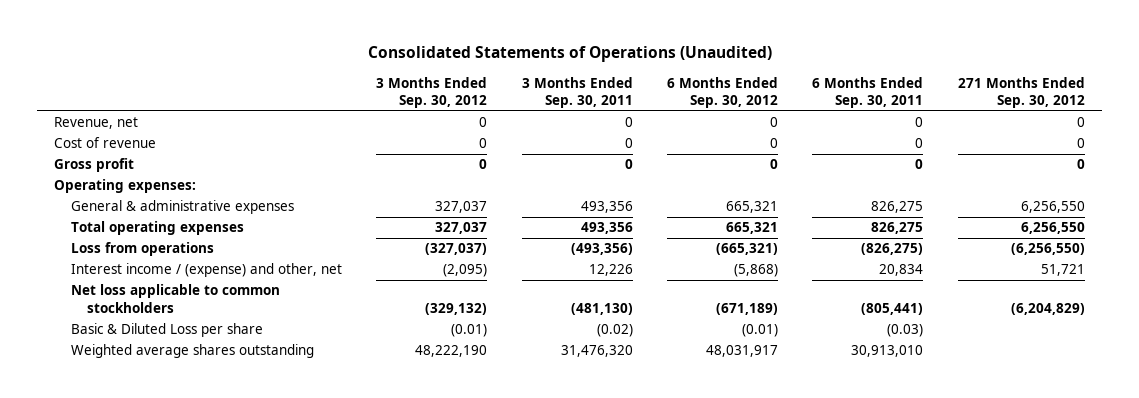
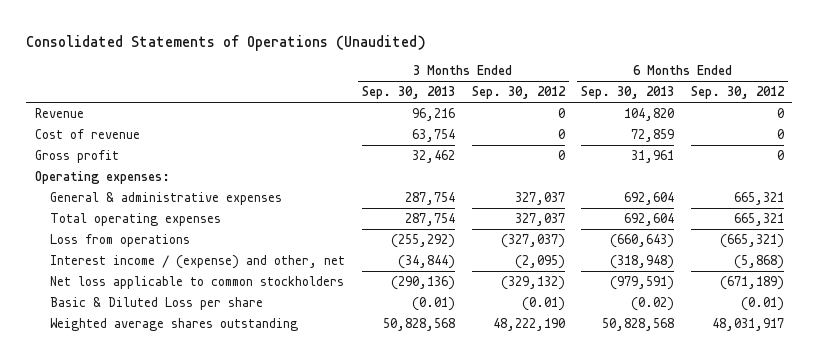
[521,76,633,109] 3 Months Ended Sep. 30, 2011 -> none
[812,76,924,109] 6 Months Ended Sep. 30, 2011 -> none
[957,76,1085,109] 271 Months Ended Sep. 30, 2012 -> none
none -> [361,86,455,100] Sep. 30, 2013
none -> [581,86,675,100] Sep. 30, 2013
[54,117,139,130] Revenue, net -> [34,108,84,119] Revenue

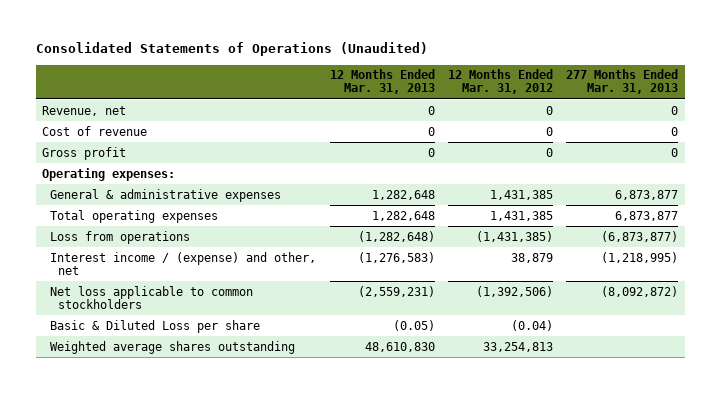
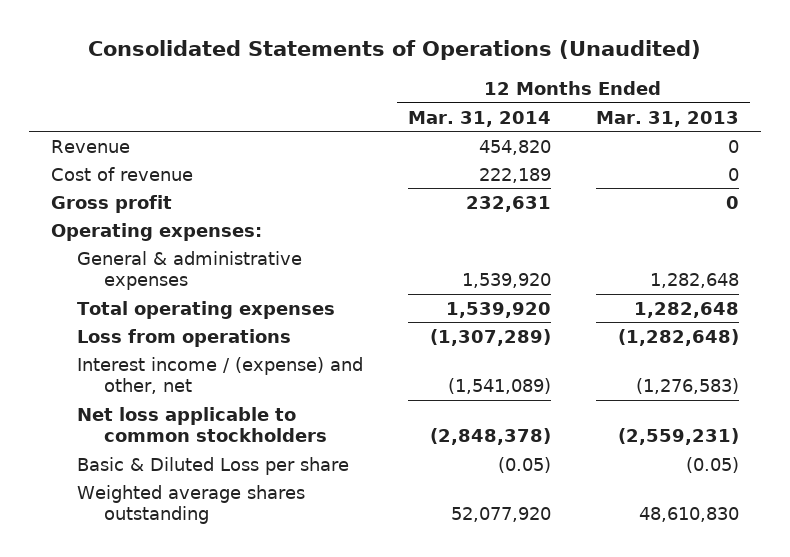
[447,69,553,95] 12 Months Ended Mar. 31, 2012 -> none
[565,69,678,95] 277 Months Ended Mar. 31, 2013 -> none
none -> [408,110,552,127] Mar. 31, 2014
[42,105,127,116] Revenue, net -> [51,139,131,153] Revenue

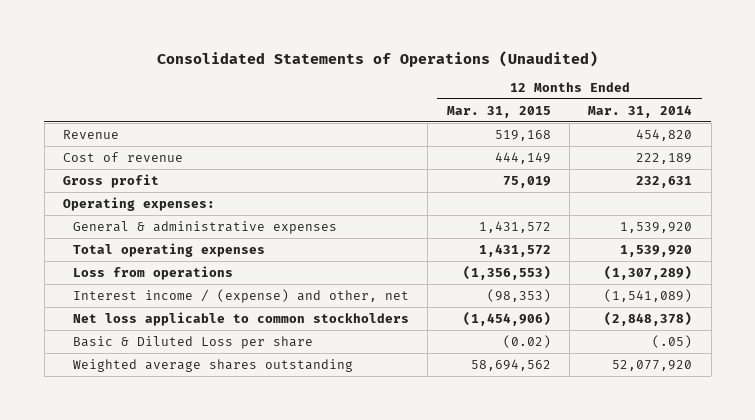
[595,110,739,127] Mar. 31, 2013 -> none
none -> [446,105,551,118] Mar. 31, 2015
[498,456,552,473] (0.05) -> [652,334,693,348] (.05)

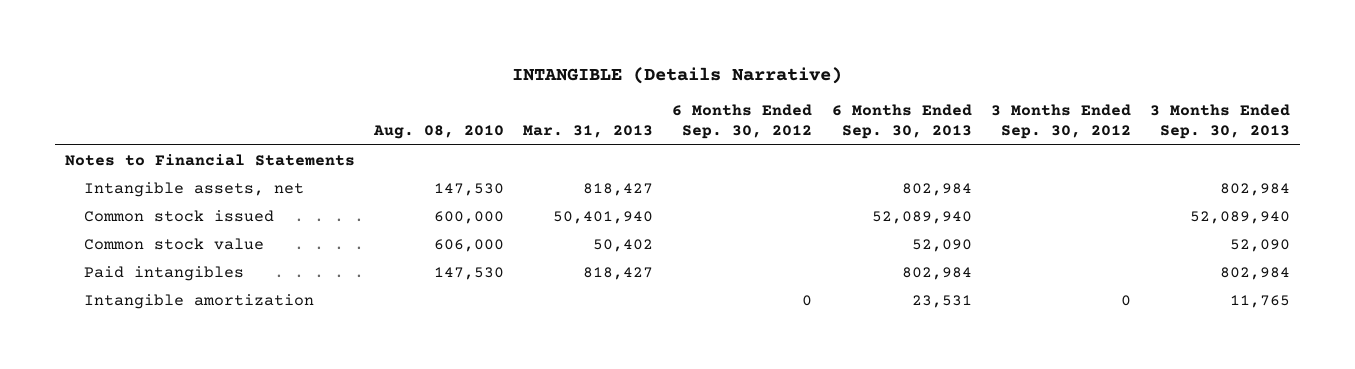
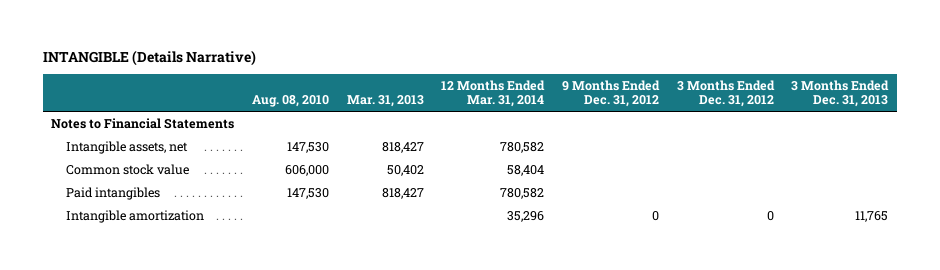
[672,104,813,140] 6 Months Ended Sep. 30, 2012 -> none
[831,104,972,140] 6 Months Ended Sep. 30, 2013 -> none
[990,104,1131,140] 3 Months Ended Sep. 30, 2012 -> none
[1150,104,1291,140] 3 Months Ended Sep. 30, 2013 -> none
none -> [441,79,546,108] 12 Months Ended Mar. 31, 2014
none -> [562,79,661,108] 9 Months Ended Dec. 31, 2012
none -> [676,79,775,108] 3 Months Ended Dec. 31, 2012
none -> [791,79,890,108] 3 Months Ended Dec. 31, 2013
[83,209,274,222] Common stock issued -> none

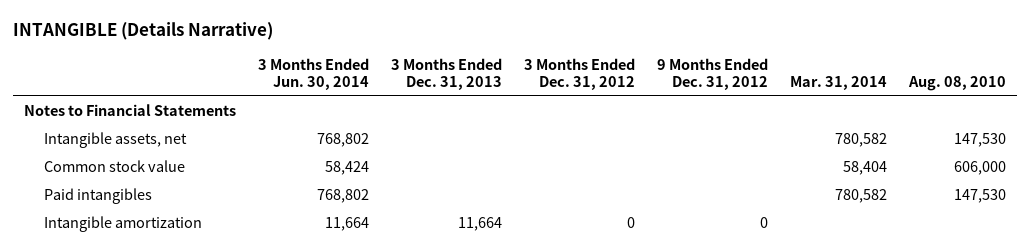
[346,95,424,108] Mar. 31, 2013 -> none
[441,79,546,108] 12 Months Ended Mar. 31, 2014 -> none
none -> [258,58,370,91] 3 Months Ended Jun. 30, 2014
none -> [790,76,888,91] Mar. 31, 2014
[855,210,889,222] 11,765 -> [458,217,503,232] 11,664

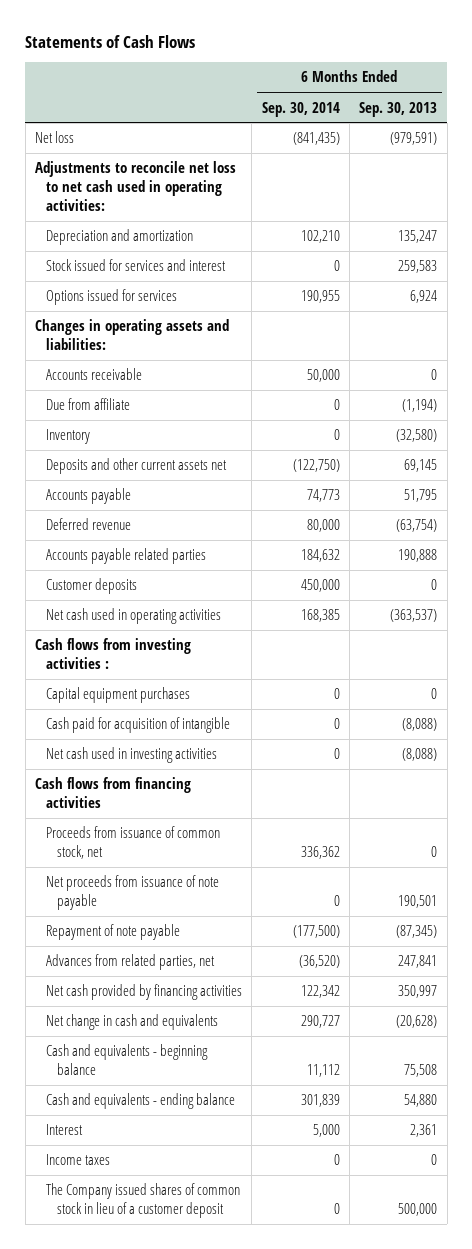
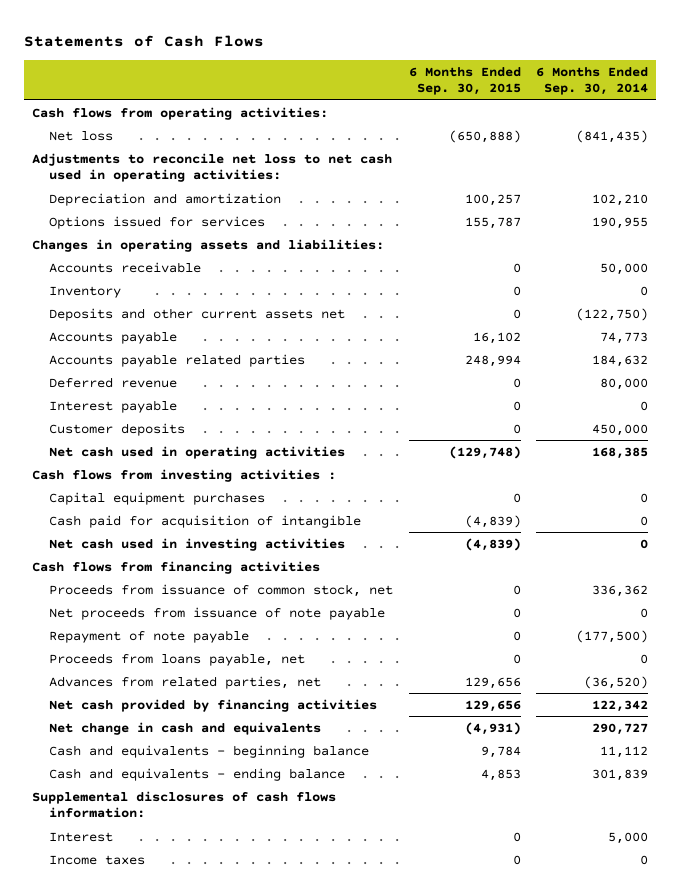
[359,101,438,117] Sep. 30, 2013 -> none
none -> [408,66,521,96] 6 Months Ended Sep. 30, 2015
none -> [31,106,328,120] Cash flows from operating activities:
[45,259,226,272] Stock issued for services and interest -> none
[45,398,130,411] Due from affiliate -> none
[45,518,131,531] Deferred revenue -> [49,376,178,388] Deferred revenue
none -> [49,399,178,413] Interest payable
none -> [49,652,306,666] Proceeds from loans payable, net
none -> [31,790,336,819] Supplemental disclosures of cash flows information:
[45,1183,240,1219] The Company issued shares of common stock in lieu of a customer deposit -> none

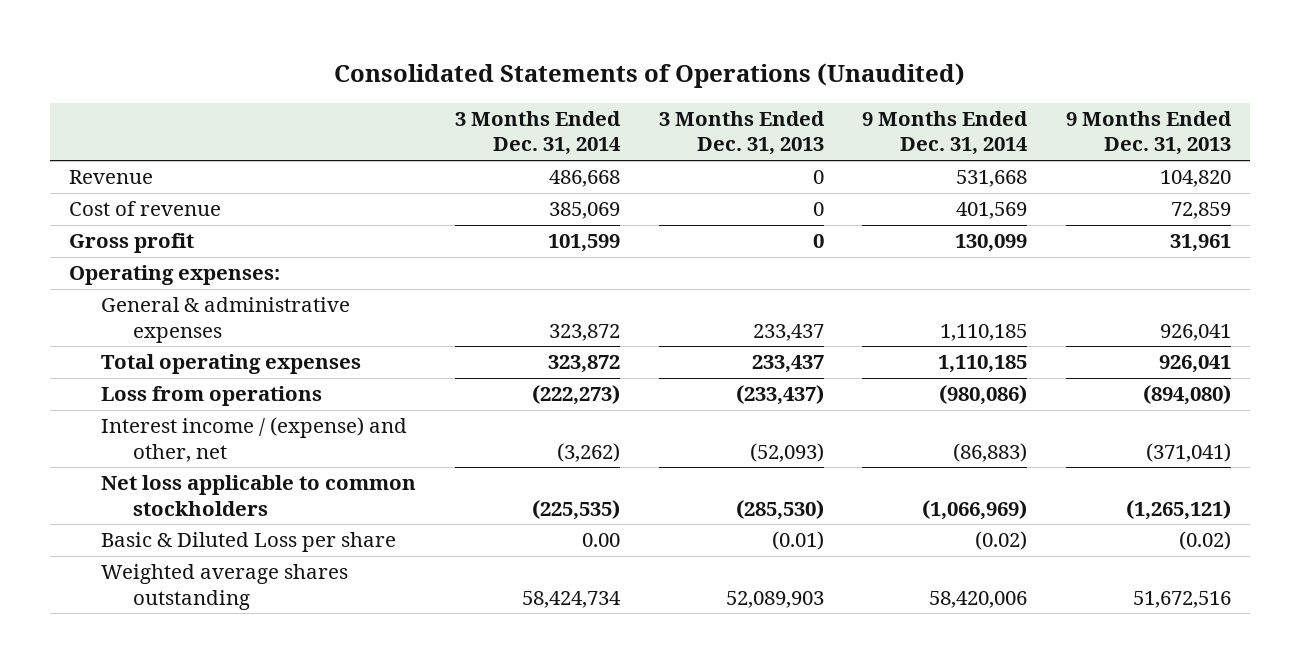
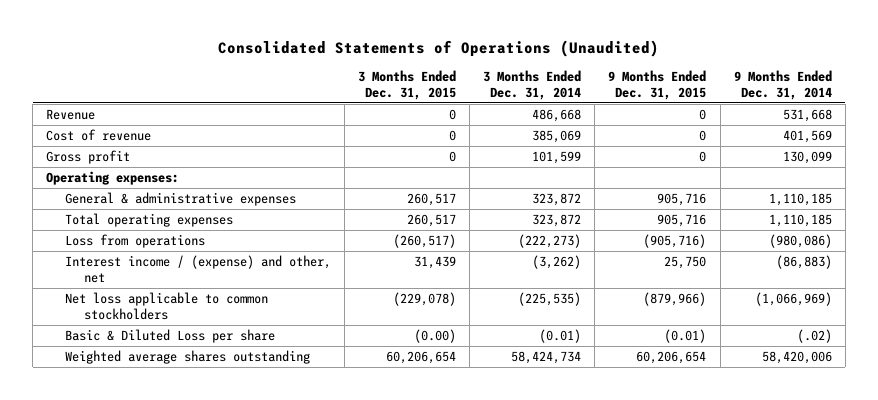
[658,111,825,156] 3 Months Ended Dec. 31, 2013 -> none
[1065,111,1232,156] 9 Months Ended Dec. 31, 2013 -> none
none -> [358,70,457,100] 3 Months Ended Dec. 31, 2015
none -> [608,70,707,100] 9 Months Ended Dec. 31, 2015
[581,533,620,548] 0.00 -> [539,329,582,344] (0.01)
[975,531,1028,551] (0.02) -> [796,329,832,344] (.02)

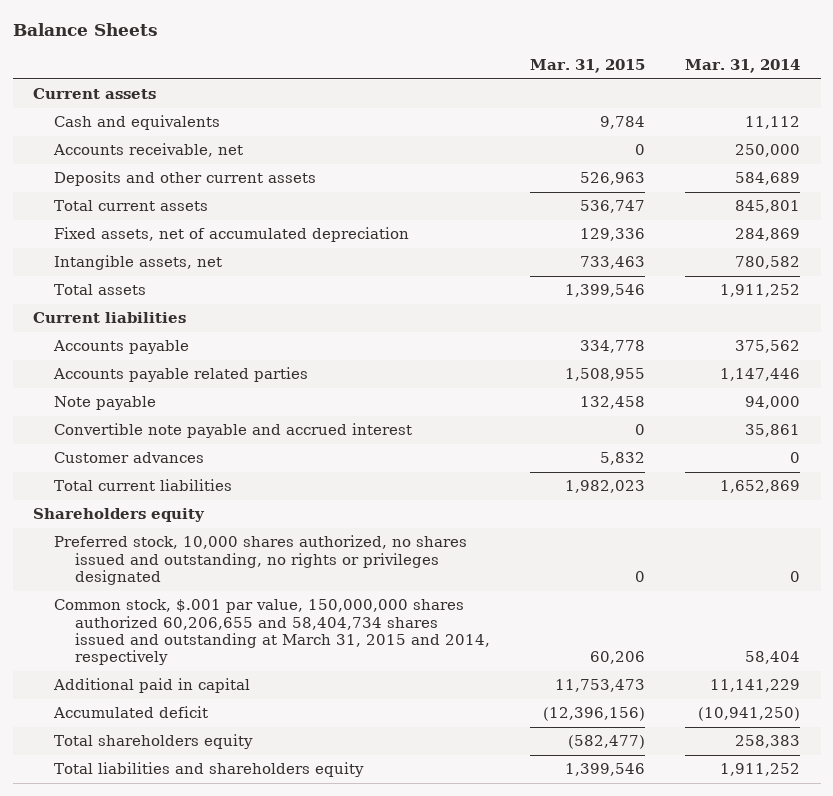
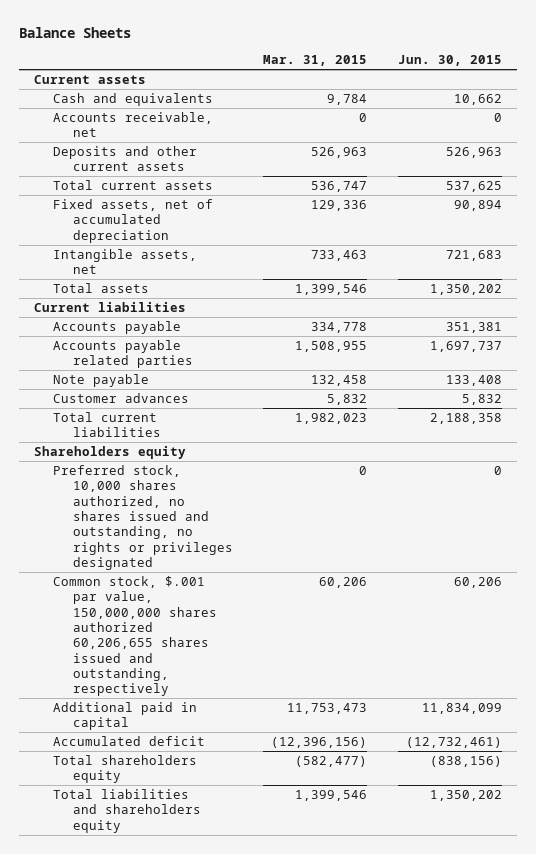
[685,58,801,73] Mar. 31, 2014 -> none
none -> [397,55,502,67] Jun. 30, 2015
[53,423,412,439] Convertible note payable and accrued interest -> none
[53,599,490,666] Common stock, $.001 par value, 150,000,000 shares authorized 60,206,655 and 58,404,734 shares issued and outstanding at March 31, 2015 and 2014, respectively -> [53,575,217,697] Common stock, $.001 par value, 150,000,000 shares authorized 60,206,655 shares issued and outstanding, respectively

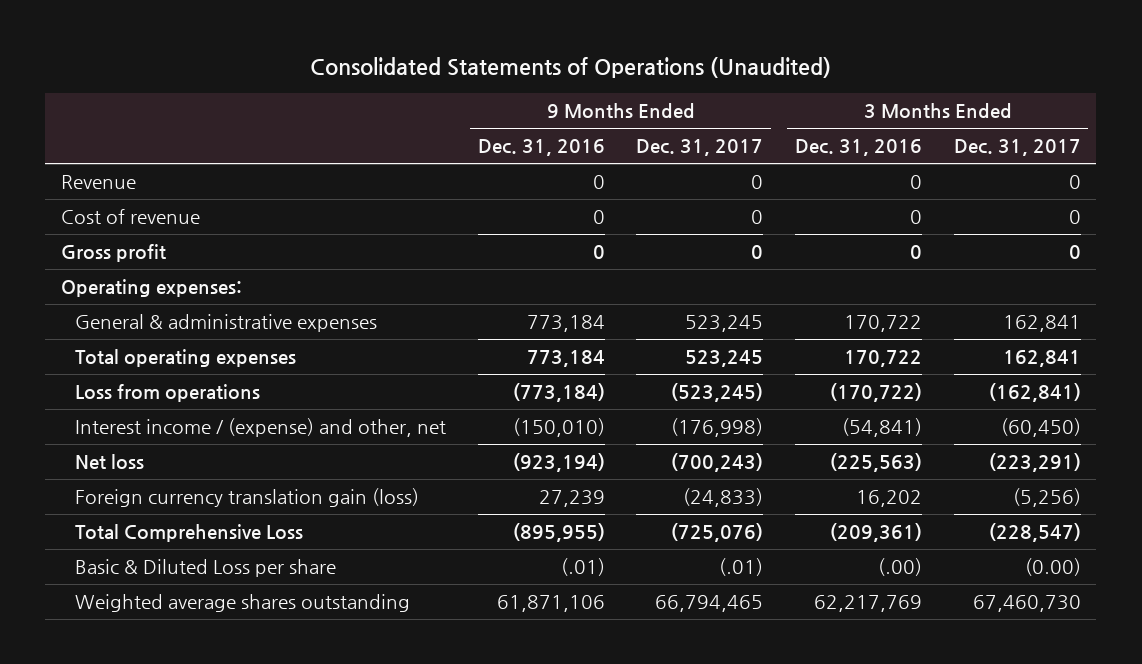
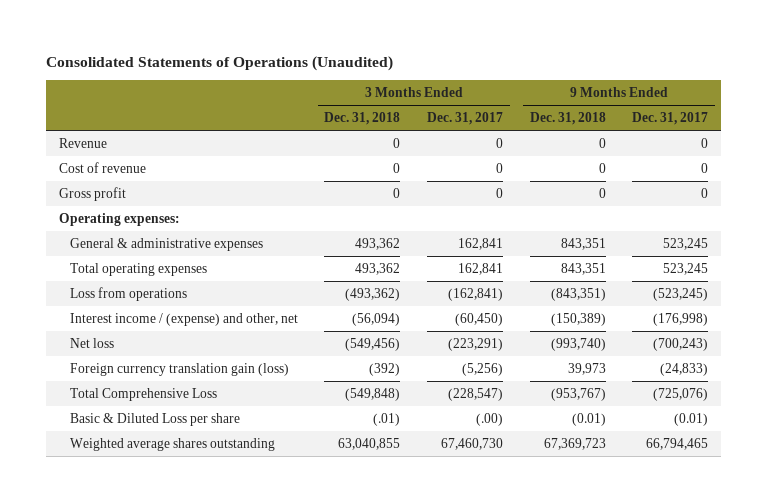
[477,139,605,157] Dec. 31, 2016 -> none
[794,139,922,157] Dec. 31, 2016 -> none
none -> [324,112,401,126] Dec. 31, 2018
none -> [529,112,606,126] Dec. 31, 2018
[719,558,764,577] (.01) -> [674,412,709,426] (0.01)
[1024,558,1081,577] (0.00) -> [475,412,503,426] (.00)

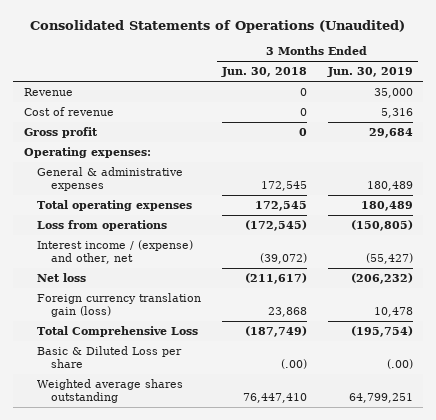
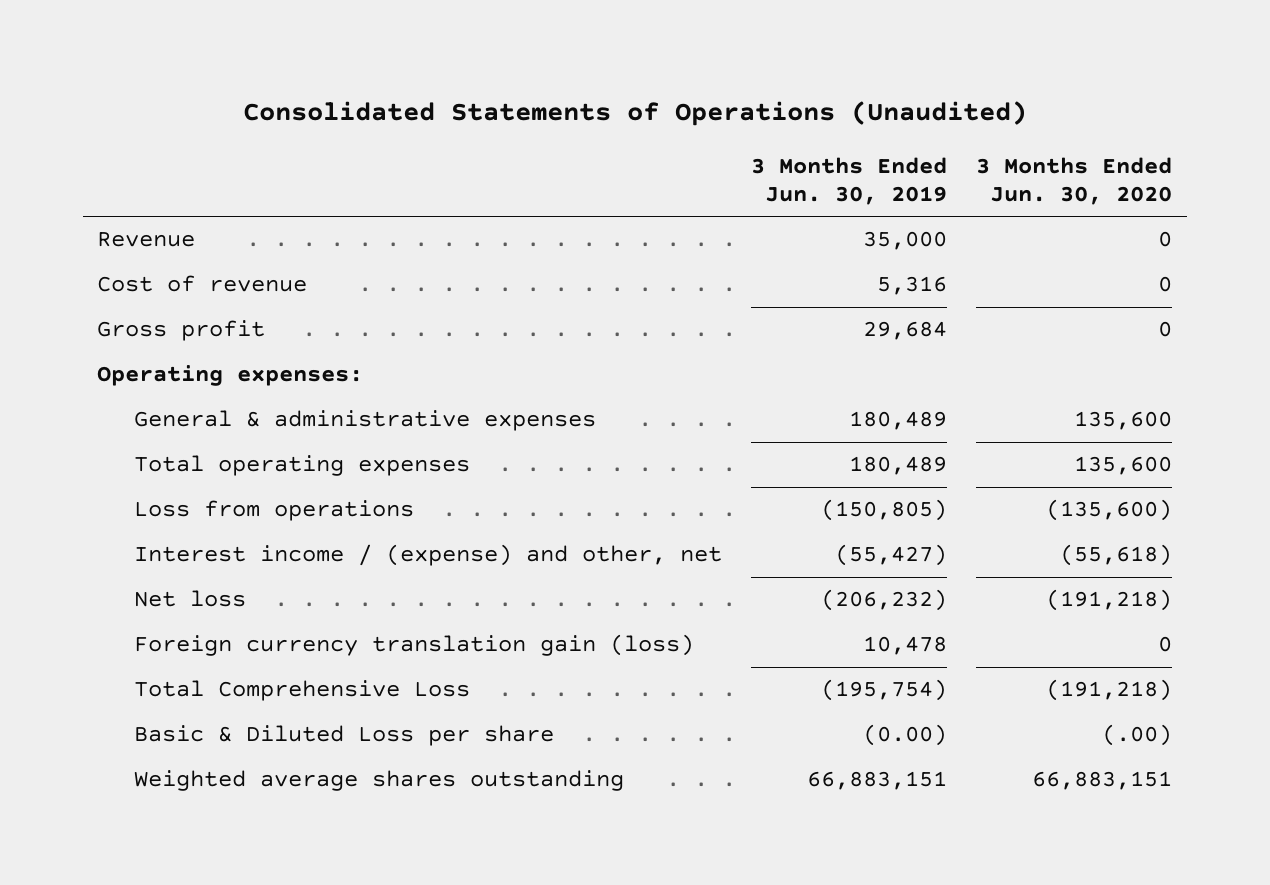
[220,67,307,78] Jun. 30, 2018 -> none
none -> [976,156,1173,205] 3 Months Ended Jun. 30, 2020
[386,359,413,370] (.00) -> [863,724,948,747] (0.00)
[348,393,413,404] 64,799,251 -> [807,771,948,791] 66,883,151

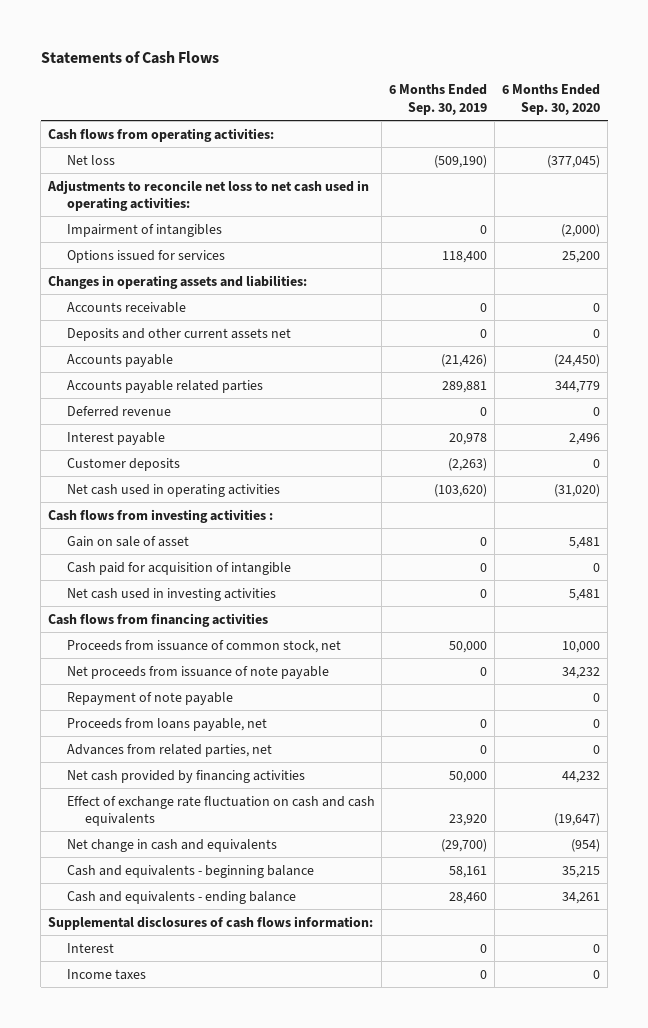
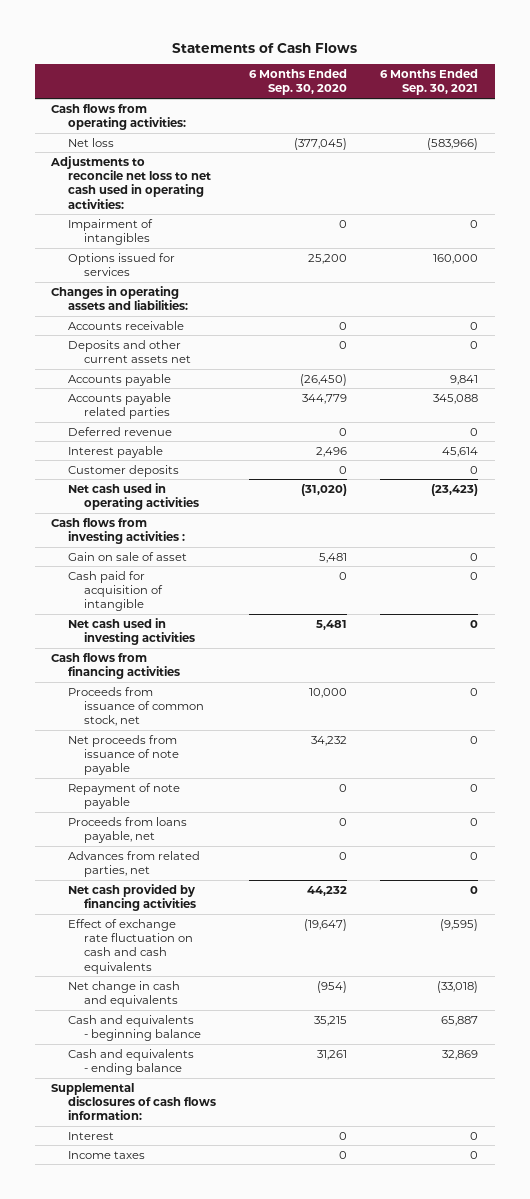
[389,84,488,115] 6 Months Ended Sep. 30, 2019 -> none
none -> [380,69,479,96] 6 Months Ended Sep. 30, 2021
[561,223,601,237] (2,000) -> [338,219,347,228] 0
[554,353,601,367] (24,450) -> [299,373,347,386] (26,450)
[562,891,601,904] 34,261 -> [316,1049,347,1060] 31,261

